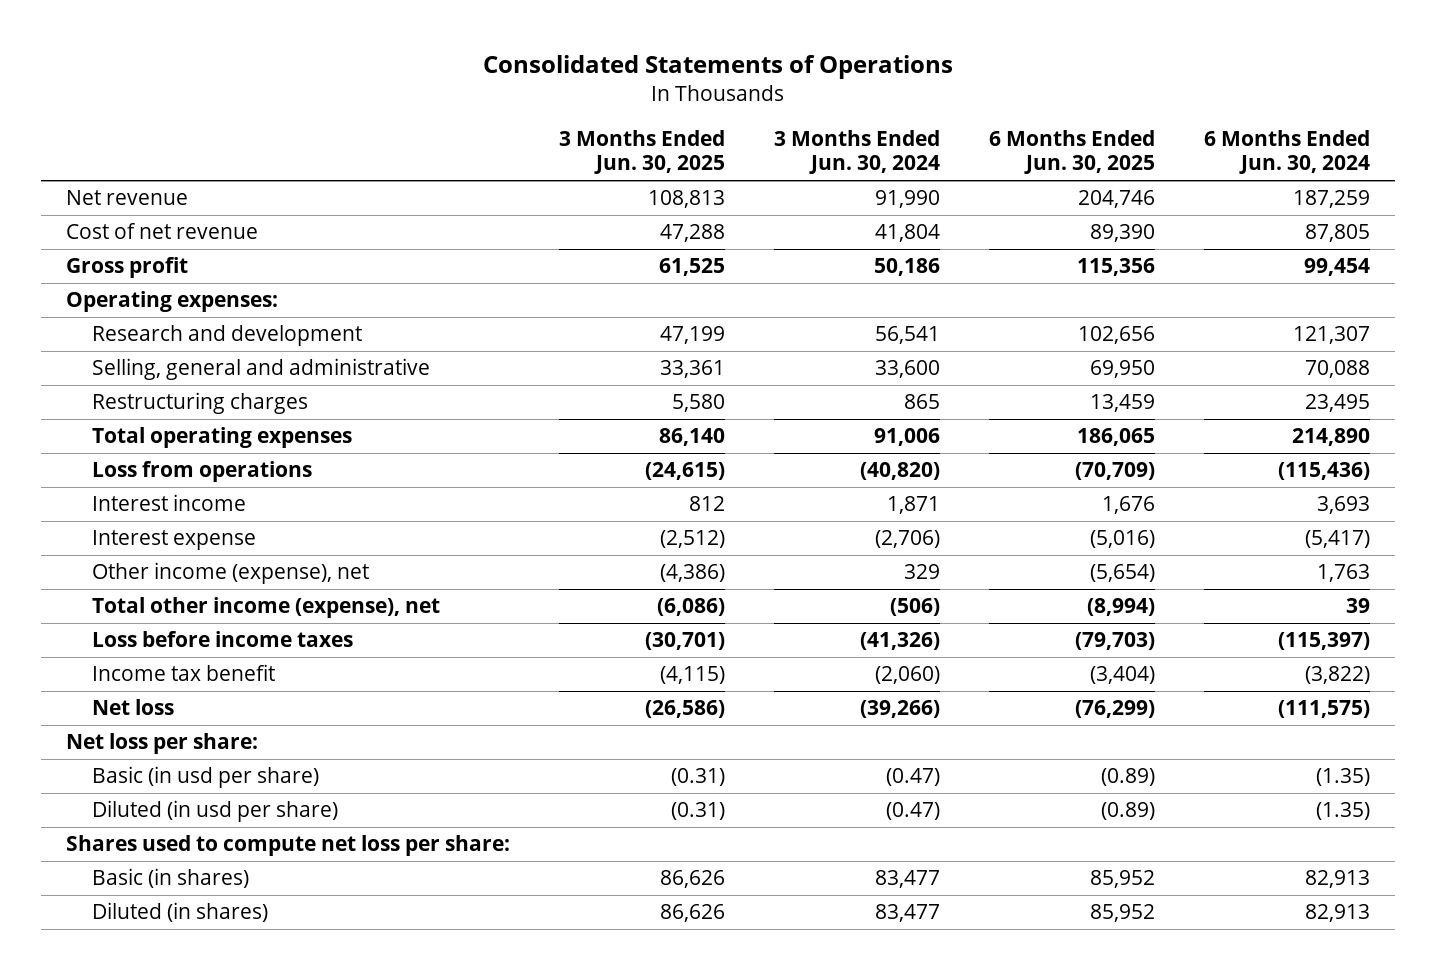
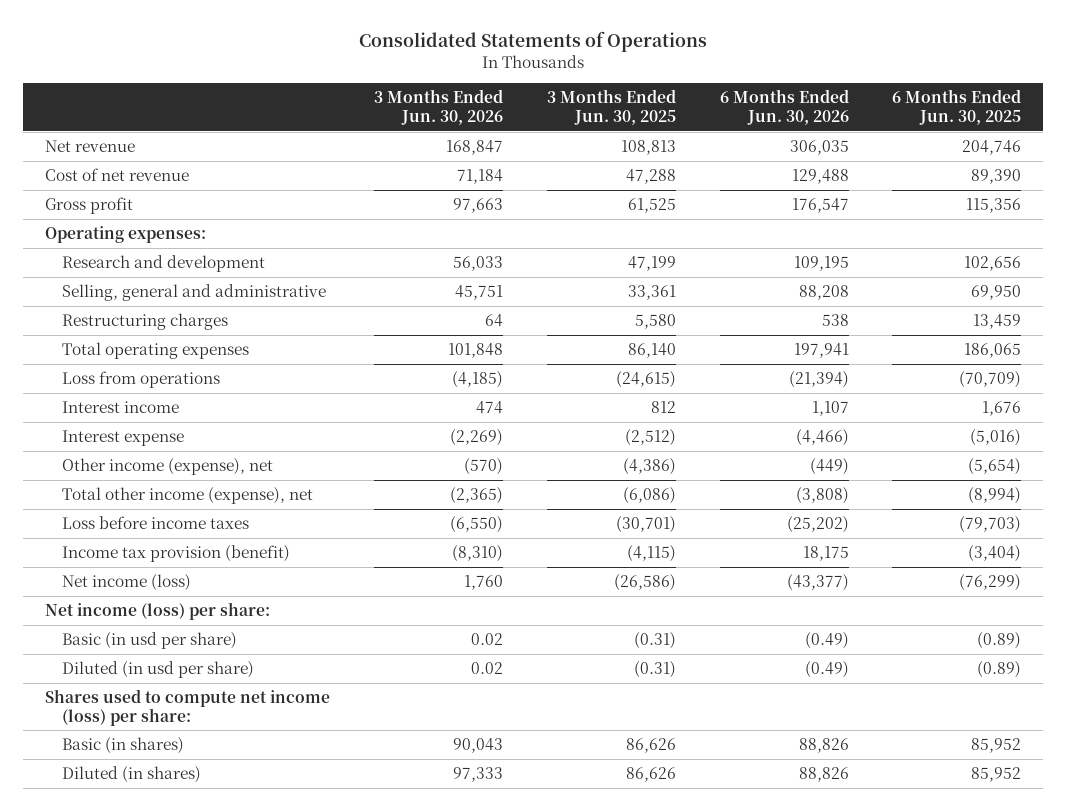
[774,130,941,175] 3 Months Ended Jun. 30, 2024 -> none
[1204,130,1371,175] 6 Months Ended Jun. 30, 2024 -> none
none -> [373,89,503,126] 3 Months Ended Jun. 30, 2026
none -> [719,89,849,126] 6 Months Ended Jun. 30, 2026
[92,664,276,682] Income tax benefit -> [61,544,290,562] Income tax provision (benefit)
[92,699,175,716] Net loss -> [61,573,191,591] Net income (loss)
[65,733,258,755] Net loss per share: -> [45,601,271,620] Net income (loss) per share:
[65,835,510,857] Shares used to compute net loss per share: -> [45,688,331,726] Shares used to compute net income (loss) per share:

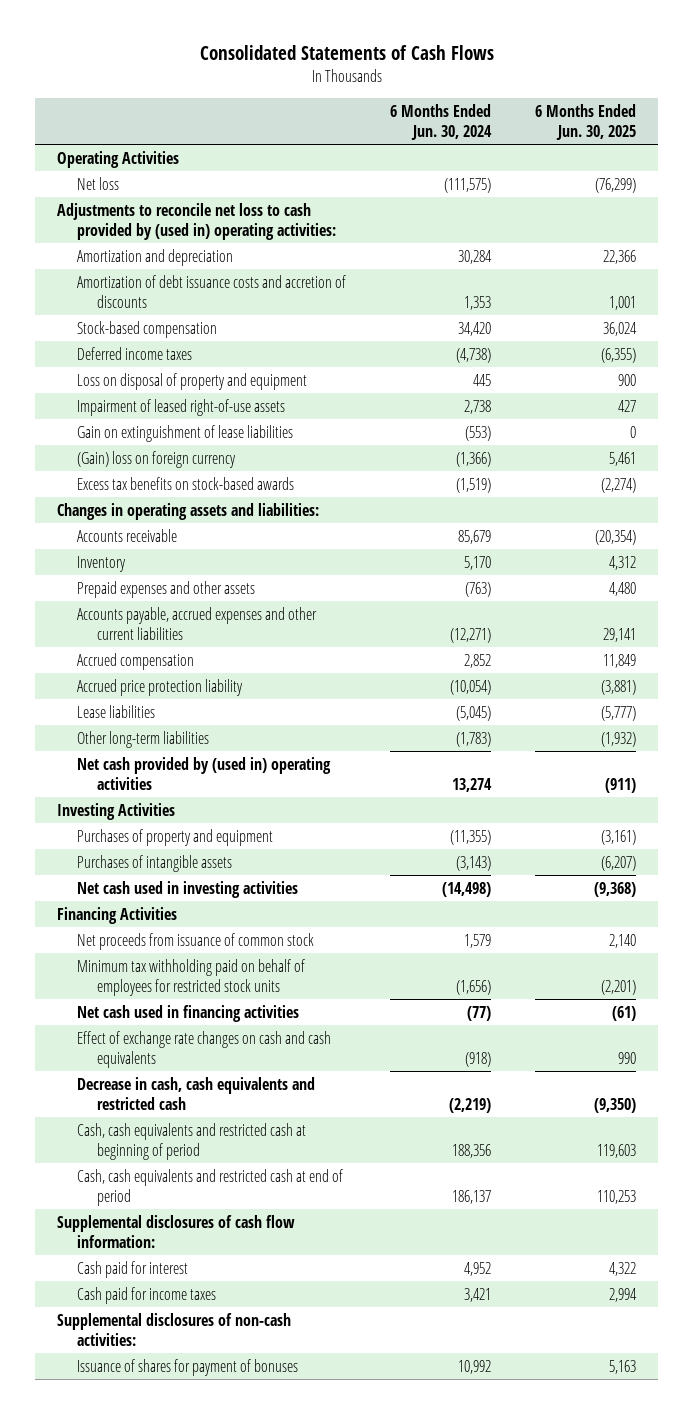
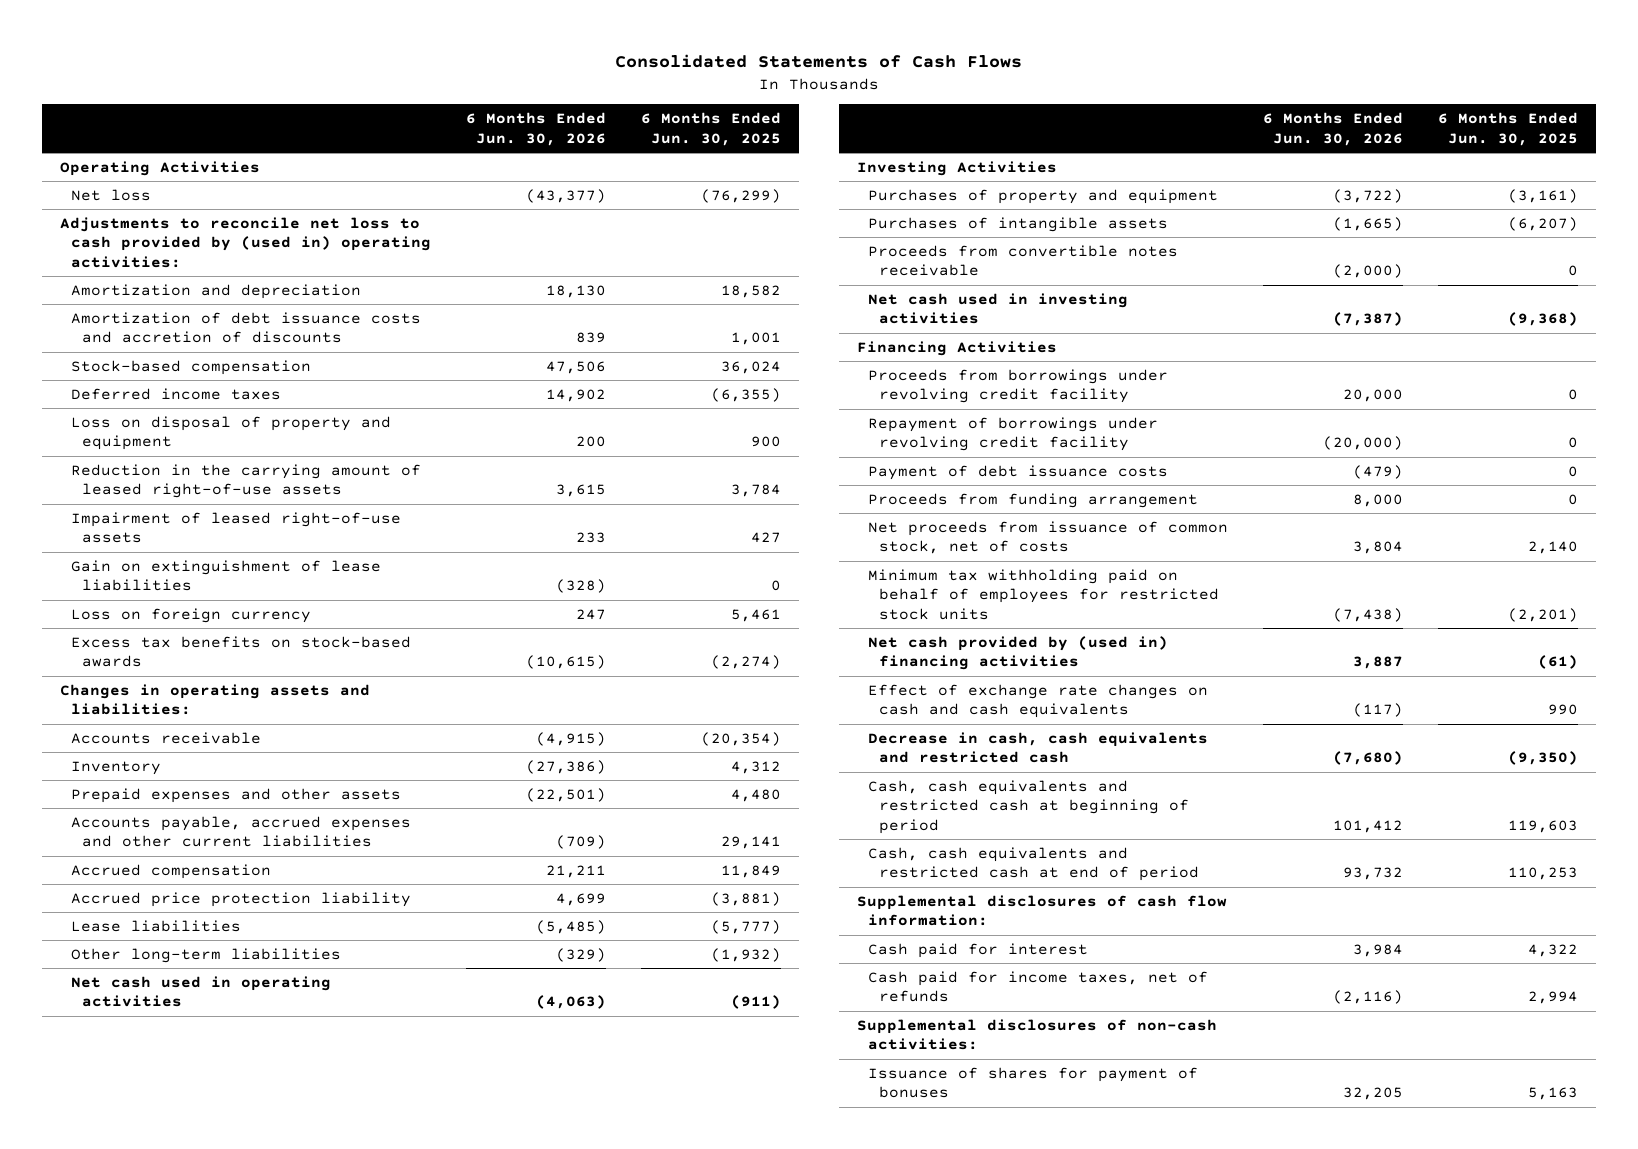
[389,104,492,140] 6 Months Ended Jun. 30, 2024 -> none
none -> [466,112,607,146] 6 Months Ended Jun. 30, 2026
[603,249,637,264] 22,366 -> [721,284,782,298] 18,582
none -> [71,463,422,499] Reduction in the carrying amount of leased right-of-use assets
[76,450,236,468] (Gain) loss on foreign currency -> [71,607,312,623] Loss on foreign currency
[76,756,331,790] Net cash provided by (used in) operating activities -> [71,975,332,1008] Net cash used in operating activities
none -> [867,244,1178,277] Proceeds from convertible notes receivable
none -> [867,368,1168,404] Proceeds from borrowings under revolving credit facility
none -> [867,416,1158,452] Repayment of borrowings under revolving credit facility
none -> [867,464,1168,480] Payment of debt issuance costs
none -> [867,492,1198,508] Proceeds from funding arrangement
[76,932,314,950] Net proceeds from issuance of common stock -> [867,520,1228,555] Net proceeds from issuance of common stock, net of costs
[76,1004,299,1022] Net cash used in financing activities -> [867,635,1168,671] Net cash provided by (used in) financing activities
[76,1286,216,1304] Cash paid for income taxes -> [867,970,1208,1003] Cash paid for income taxes, net of refunds

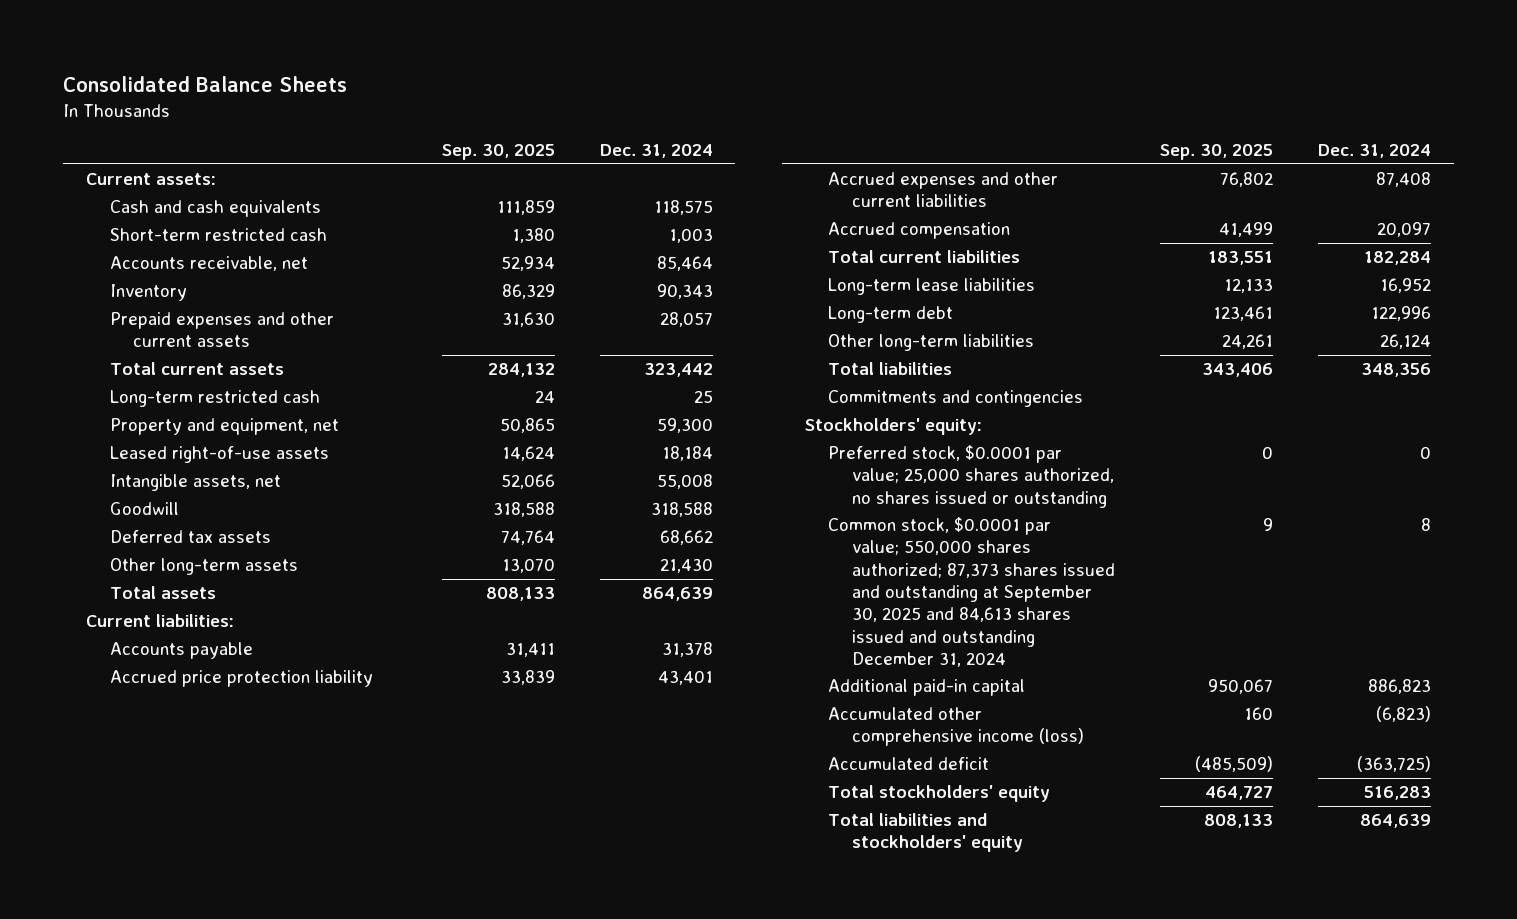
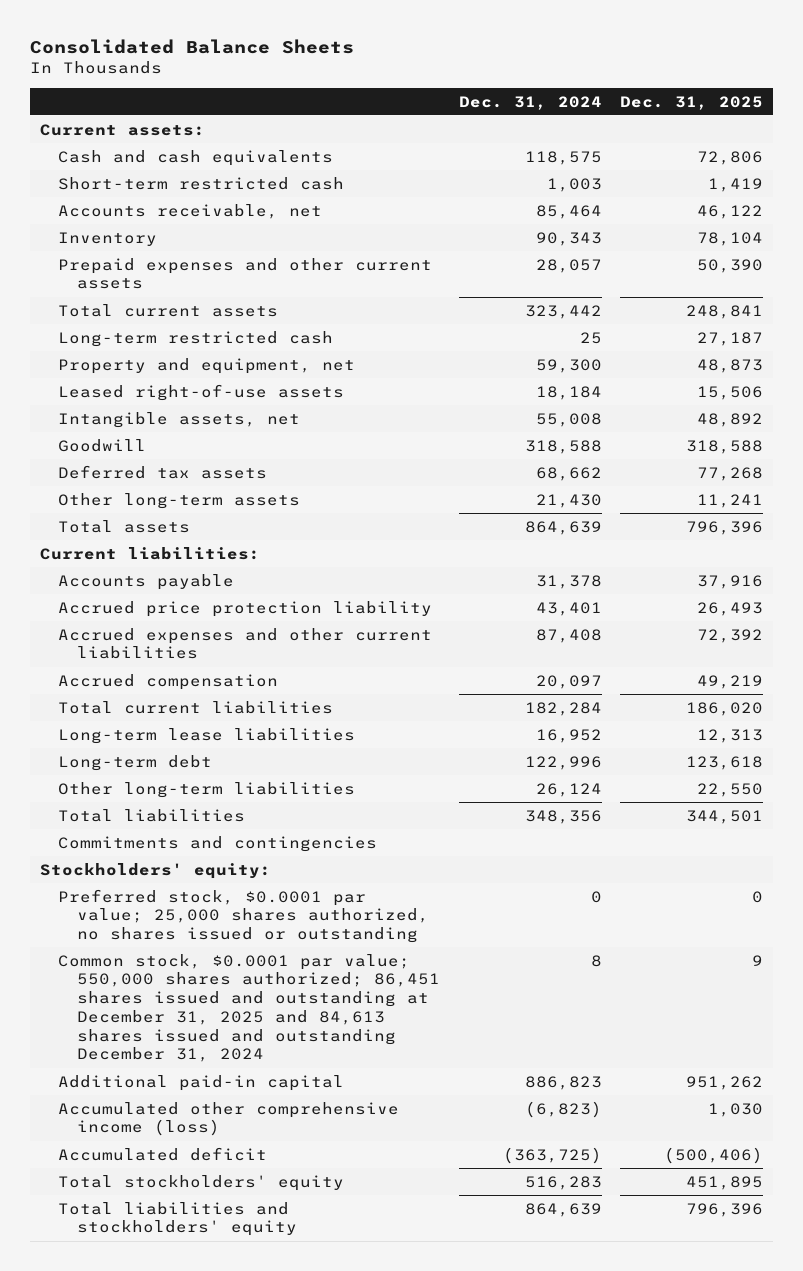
[441,144,555,161] Sep. 30, 2025 -> none
none -> [620,95,764,110] Dec. 31, 2025
[828,517,1116,667] Common stock, $0.0001 par value; 550,000 shares authorized; 87,373 shares issued and outstanding at September 30, 2025 and 84,613 shares issued and outstanding December 31, 2024 -> [58,953,440,1063] Common stock, $0.0001 par value; 550,000 shares authorized; 86,451 shares issued and outstanding at December 31, 2025 and 84,613 shares issued and outstanding December 31, 2024

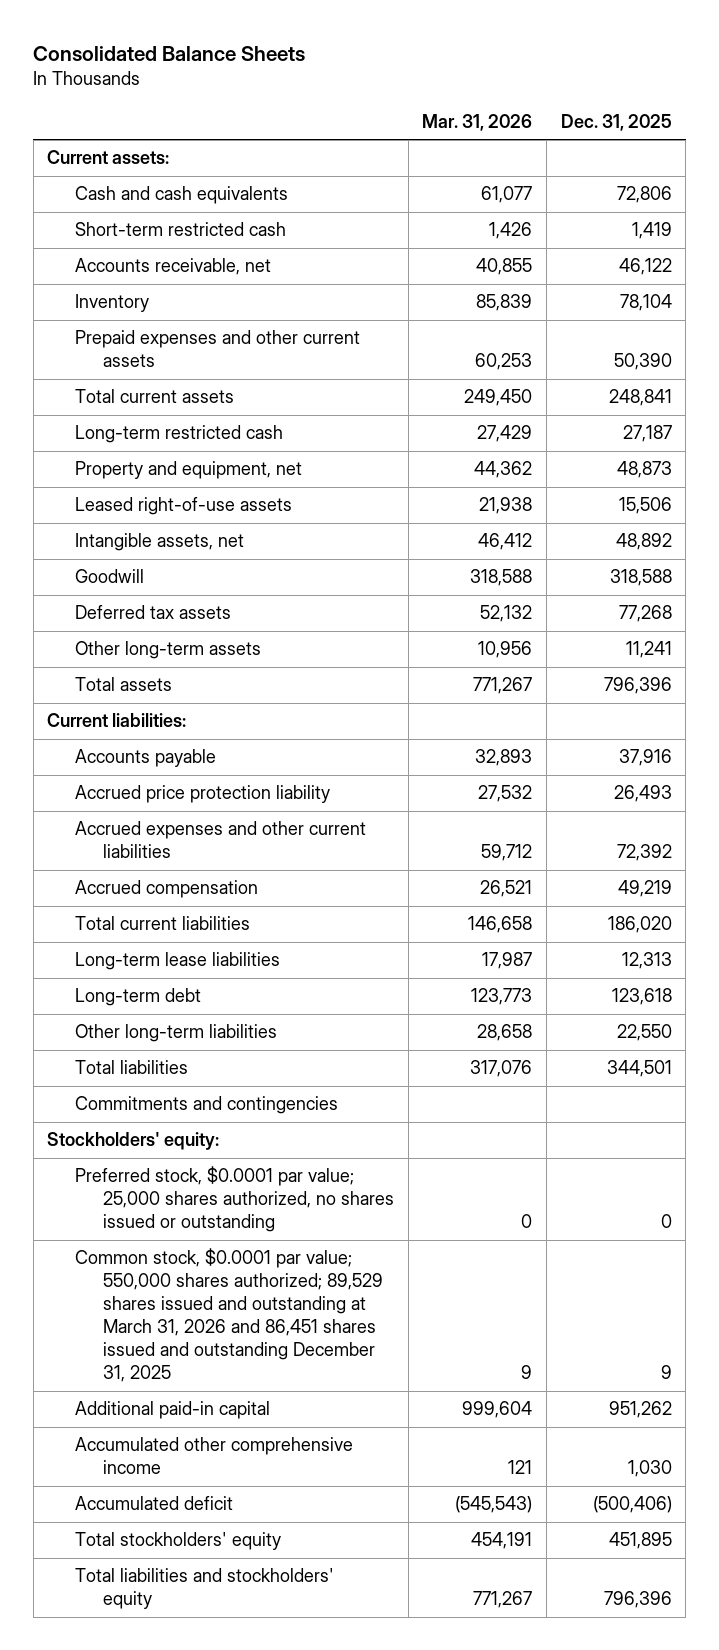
[458,95,602,110] Dec. 31, 2024 -> none
none -> [422,113,533,131] Mar. 31, 2026
[58,953,440,1063] Common stock, $0.0001 par value; 550,000 shares authorized; 86,451 shares issued and outstanding at December 31, 2025 and 84,613 shares issued and outstanding December 31, 2024 -> [75,1248,384,1383] Common stock, $0.0001 par value; 550,000 shares authorized; 89,529 shares issued and outstanding at March 31, 2026 and 86,451 shares issued and outstanding December 31, 2025
[58,1101,400,1137] Accumulated other comprehensive income (loss) -> [75,1437,354,1475] Accumulated other comprehensive income

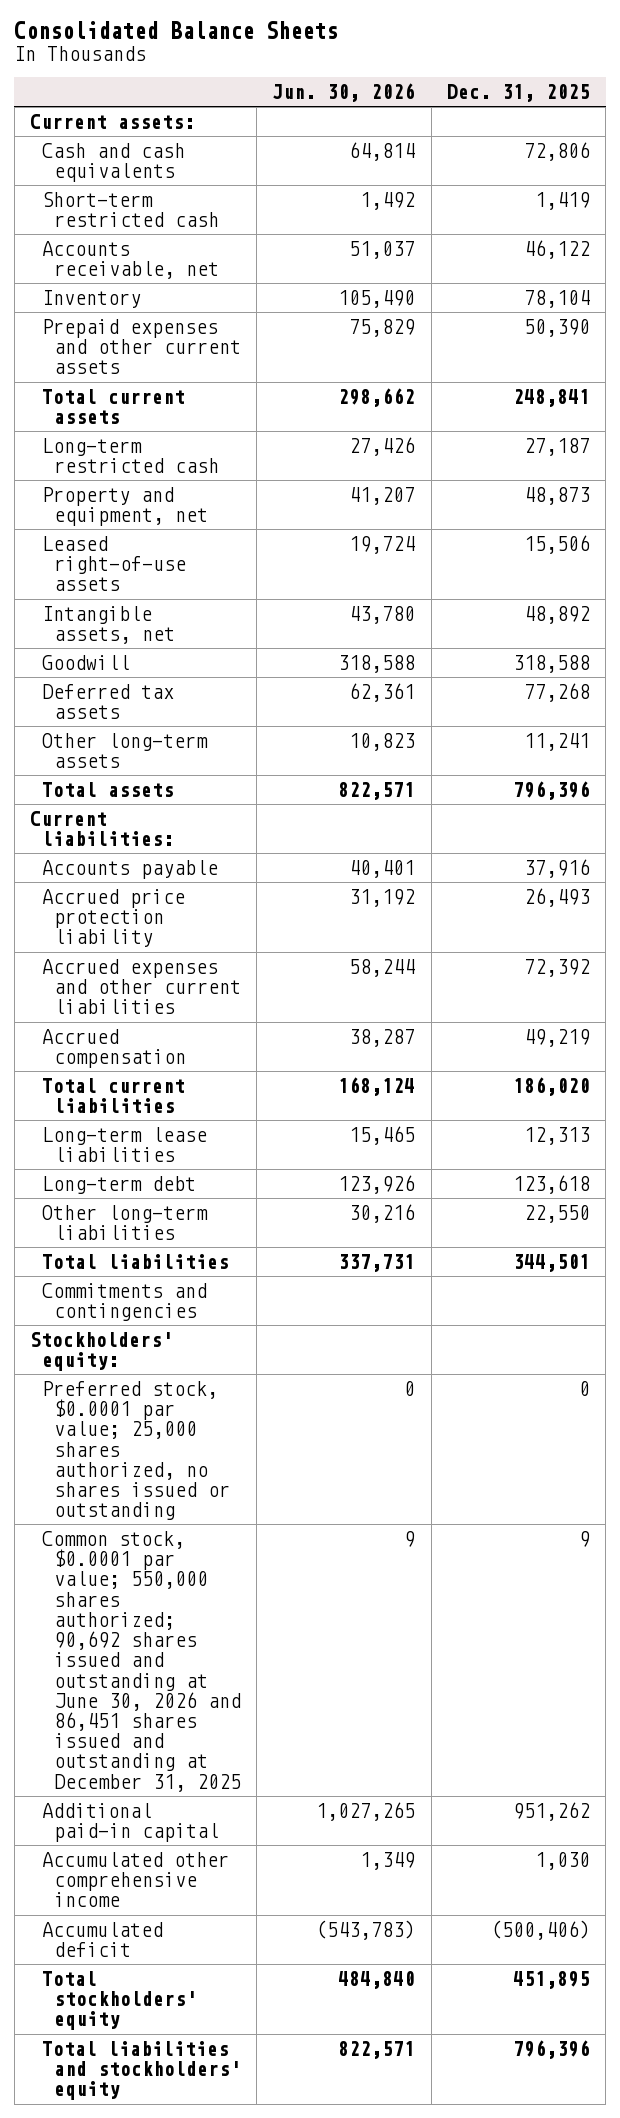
[422,113,533,131] Mar. 31, 2026 -> none
none -> [272,83,416,103] Jun. 30, 2026
[75,1248,384,1383] Common stock, $0.0001 par value; 550,000 shares authorized; 89,529 shares issued and outstanding at March 31, 2026 and 86,451 shares issued and outstanding December 31, 2025 -> [41,1531,241,1792] Common stock, $0.0001 par value; 550,000 shares authorized; 90,692 shares issued and outstanding at June 30, 2026 and 86,451 shares issued and outstanding at December 31, 2025

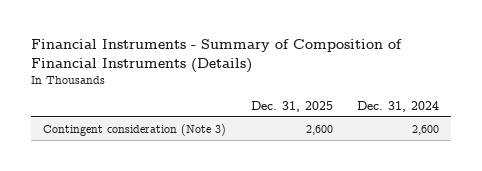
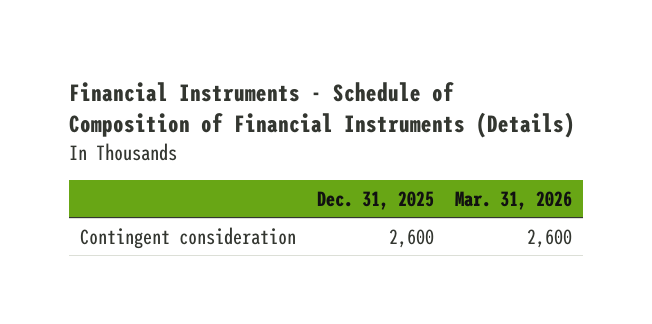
[31,39,403,73] Financial Instruments - Summary of Composition of Financial Instruments (Details) -> [69,81,576,139] Financial Instruments - Schedule of Composition of Financial Instruments (Details)
[357,101,440,113] Dec. 31, 2024 -> none
none -> [455,190,573,210] Mar. 31, 2026
[43,123,227,136] Contingent consideration (Note 3) -> [79,226,296,249] Contingent consideration

